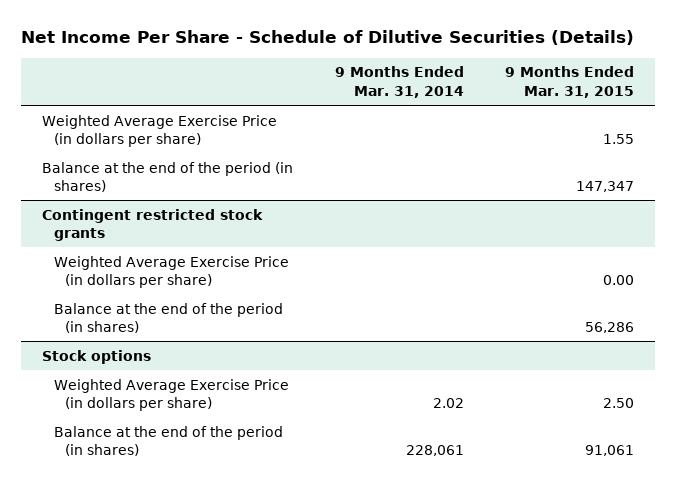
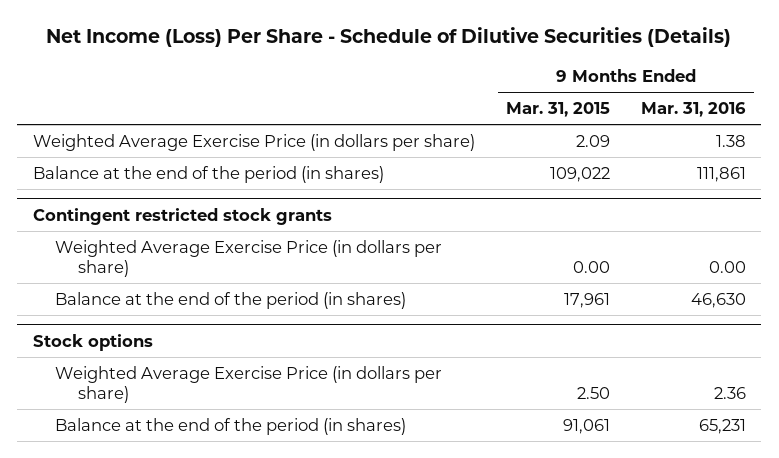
[21,30,635,46] Net Income Per Share - Schedule of Dilutive Securities (Details) -> [46,27,732,48] Net Income (Loss) Per Share - Schedule of Dilutive Securities (Details)
[334,66,464,98] 9 Months Ended Mar. 31, 2014 -> none
none -> [640,102,746,118] Mar. 31, 2016
[603,134,635,145] 1.55 -> [575,134,610,147] 2.09
[576,181,635,193] 147,347 -> [549,166,610,182] 109,022
[585,322,635,334] 56,286 -> [563,292,610,308] 17,961

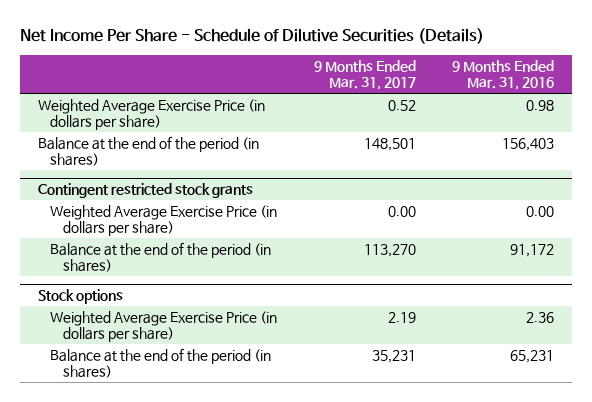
[46,27,732,48] Net Income (Loss) Per Share - Schedule of Dilutive Securities (Details) -> [20,28,485,45] Net Income Per Share - Schedule of Dilutive Securities (Details)
[505,102,610,118] Mar. 31, 2015 -> none
none -> [313,59,416,91] 9 Months Ended Mar. 31, 2017
[715,134,746,147] 1.38 -> [525,99,554,111] 0.98
[696,166,746,182] 111,861 -> [501,137,554,151] 156,403
[690,292,746,308] 46,630 -> [509,243,554,257] 91,172

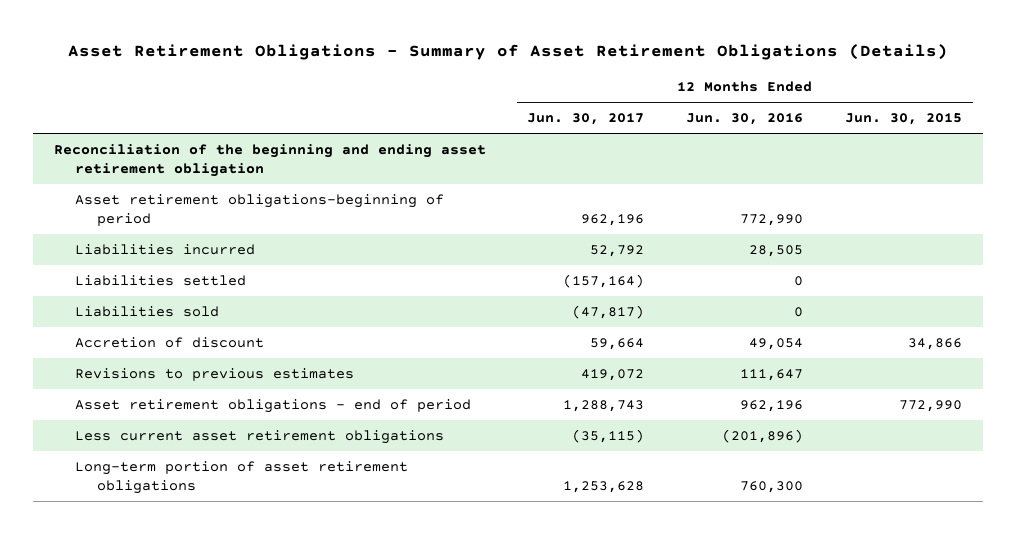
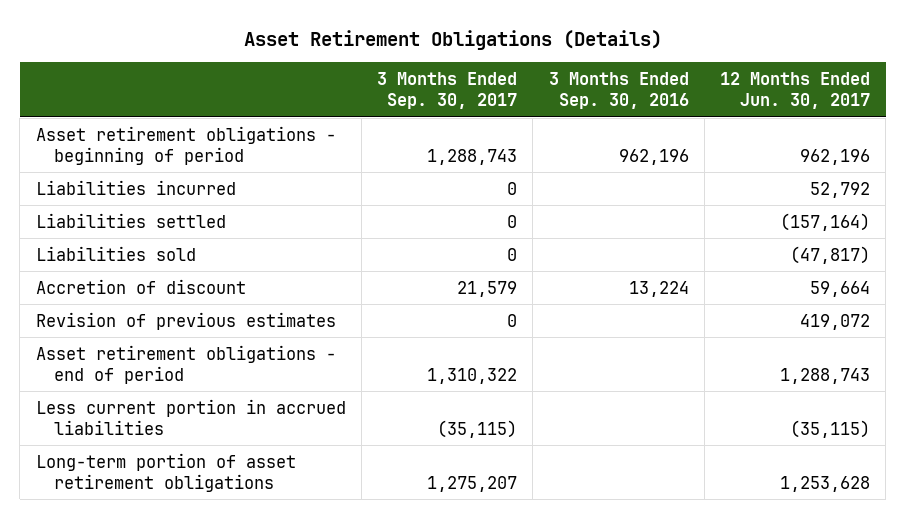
[67,43,948,60] Asset Retirement Obligations - Summary of Asset Retirement Obligations (Details) -> [243,29,662,50] Asset Retirement Obligations (Details)
[686,113,804,126] Jun. 30, 2016 -> none
[845,113,963,126] Jun. 30, 2015 -> none
none -> [377,72,518,110] 3 Months Ended Sep. 30, 2017
none -> [548,72,689,110] 3 Months Ended Sep. 30, 2016
[53,144,486,178] Reconciliation of the beginning and ending asset retirement obligation -> none
[75,194,445,227] Asset retirement obligations-beginning of period -> [35,125,336,165] Asset retirement obligations - beginning of period
[75,368,355,382] Revisions to previous estimates -> [35,311,336,330] Revision of previous estimates
[75,430,445,445] Less current asset retirement obligations -> [35,398,346,435] Less current portion in accrued liabilities

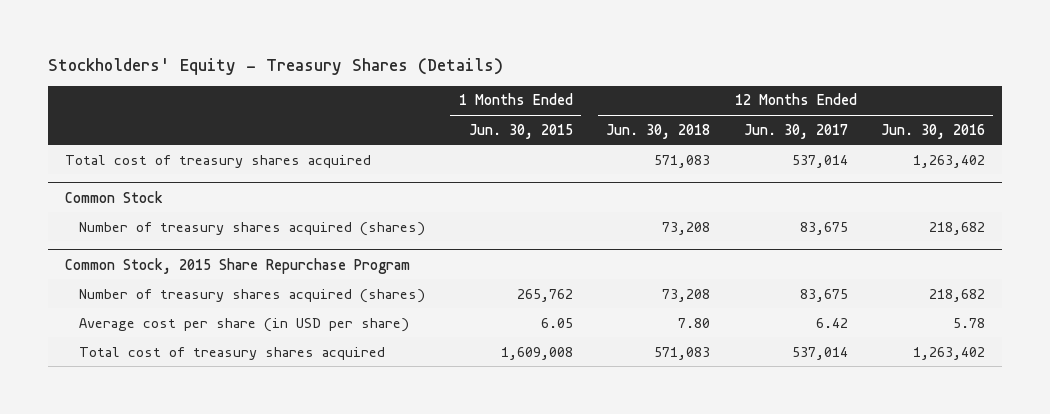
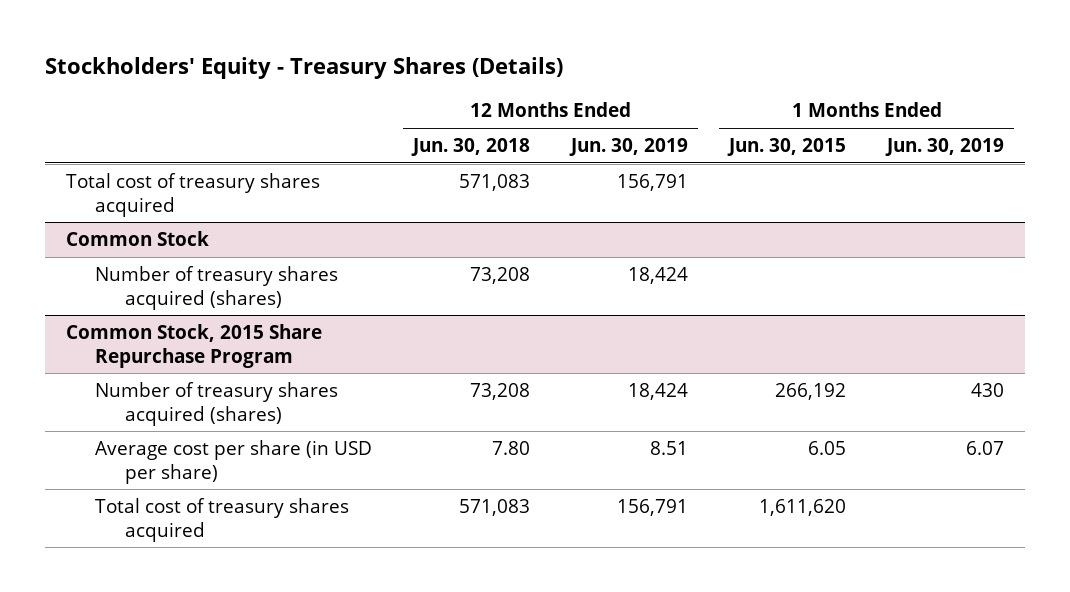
[743,123,848,139] Jun. 30, 2017 -> none
[880,123,985,139] Jun. 30, 2016 -> none
none -> [569,138,689,157] Jun. 30, 2019
none -> [885,138,1005,157] Jun. 30, 2019
[516,288,573,302] 265,762 -> [775,383,847,401] 266,192
[500,346,573,360] 1,609,008 -> [759,499,847,517] 1,611,620

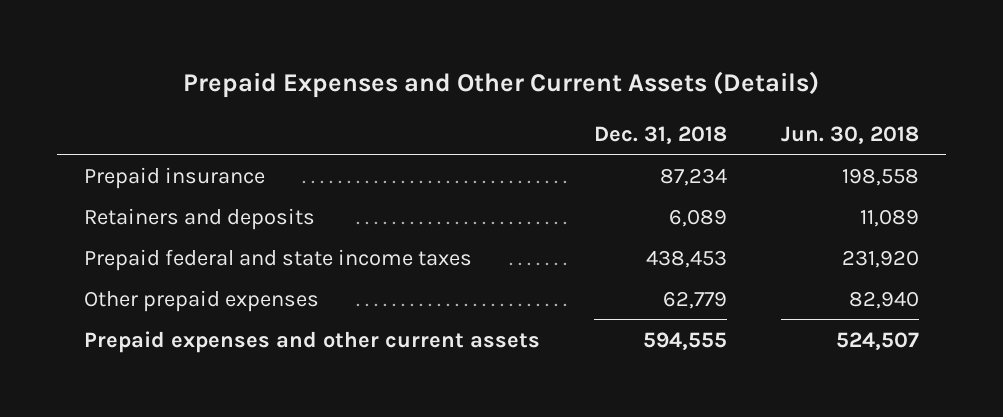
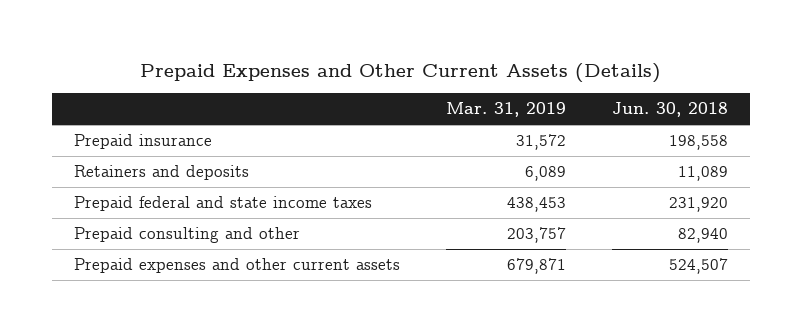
[593,125,727,144] Dec. 31, 2018 -> none
none -> [446,102,567,118] Mar. 31, 2019
[83,289,319,312] Other prepaid expenses -> [74,227,301,244] Prepaid consulting and other

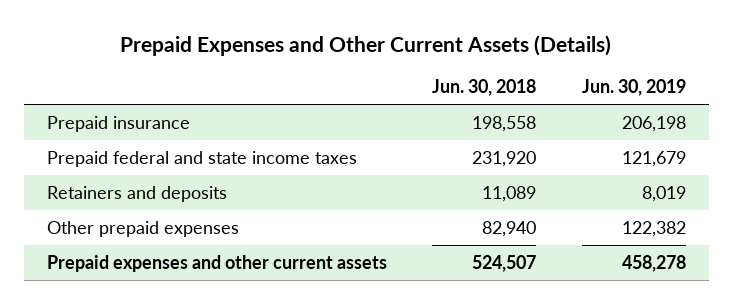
[446,102,567,118] Mar. 31, 2019 -> none
none -> [582,79,687,97] Jun. 30, 2019
[74,165,250,181] Retainers and deposits -> [46,185,227,202] Retainers and deposits
[74,227,301,244] Prepaid consulting and other -> [46,220,239,237] Other prepaid expenses

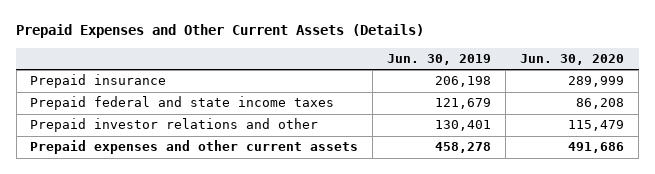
[432,79,537,97] Jun. 30, 2018 -> none
none -> [520,53,625,65] Jun. 30, 2020
[46,185,227,202] Retainers and deposits -> none
[46,220,239,237] Other prepaid expenses -> none
none -> [30,118,319,133] Prepaid investor relations and other

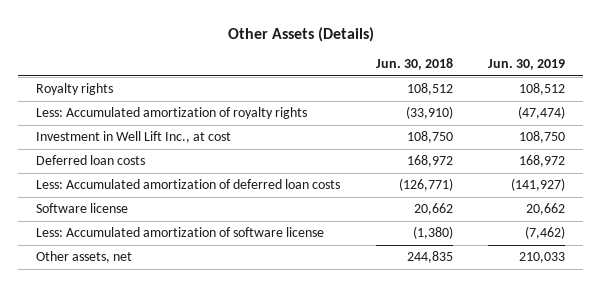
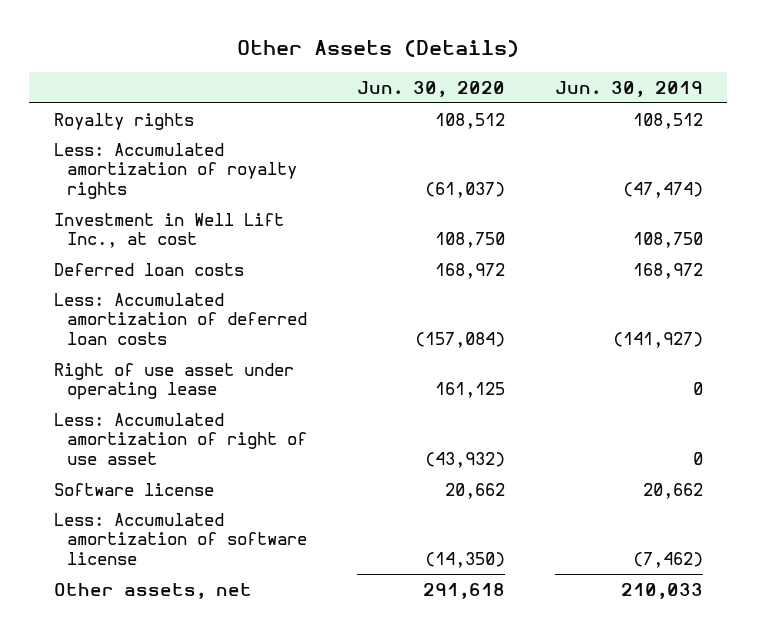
[375,58,453,71] Jun. 30, 2018 -> none
none -> [356,81,505,98] Jun. 30, 2020
none -> [54,362,295,401] Right of use asset under operating lease
none -> [54,412,308,465] Less: Accumulated amortization of right of use asset

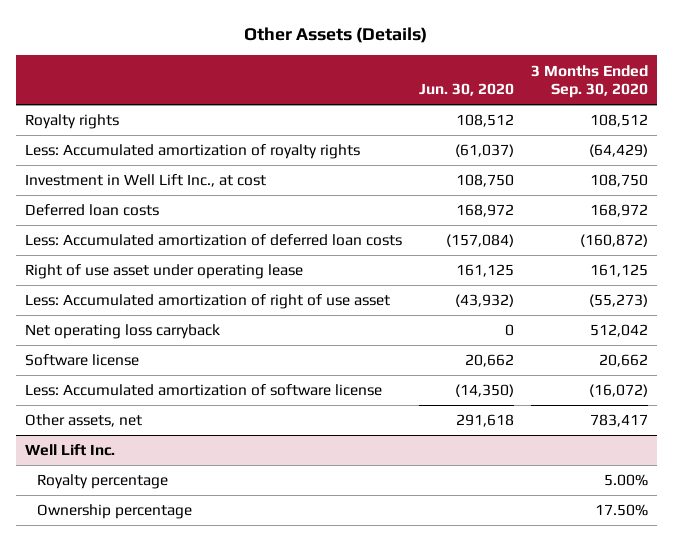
[554,81,703,98] Jun. 30, 2019 -> none
none -> [531,64,649,99] 3 Months Ended Sep. 30, 2020
none -> [24,324,220,340] Net operating loss carryback
none -> [24,444,115,457] Well Lift Inc.
none -> [37,474,169,490] Royalty percentage
none -> [37,504,193,520] Ownership percentage

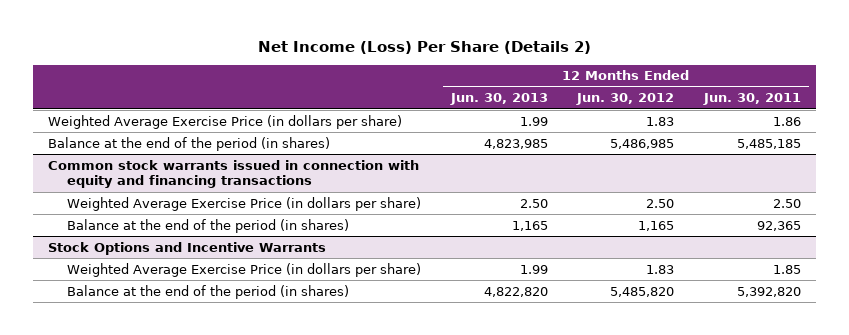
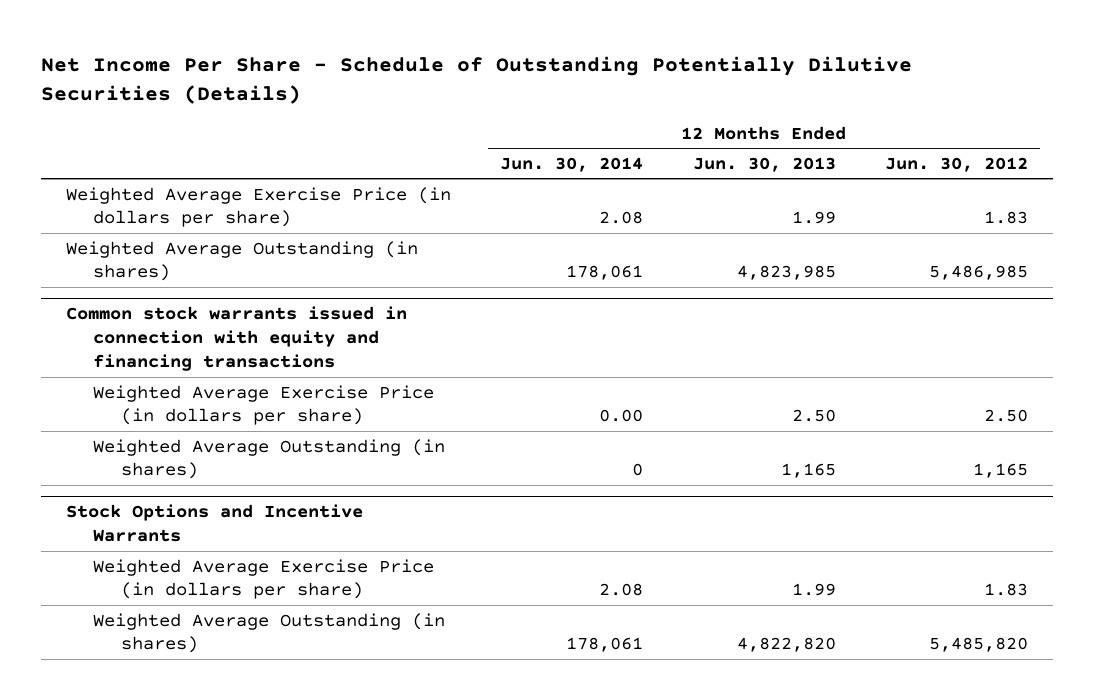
[257,41,591,55] Net Income (Loss) Per Share (Details 2) -> [41,55,913,104] Net Income Per Share - Schedule of Outstanding Potentially Dilutive Securities (Details)
[703,93,802,106] Jun. 30, 2011 -> none
none -> [500,157,644,173] Jun. 30, 2014
[47,136,330,151] Balance at the end of the period (in shares) -> [66,240,419,282] Weighted Average Outstanding (in shares)
[66,218,349,233] Balance at the end of the period (in shares) -> [93,438,446,480] Weighted Average Outstanding (in shares)
[66,284,349,299] Balance at the end of the period (in shares) -> [93,612,446,654] Weighted Average Outstanding (in shares)

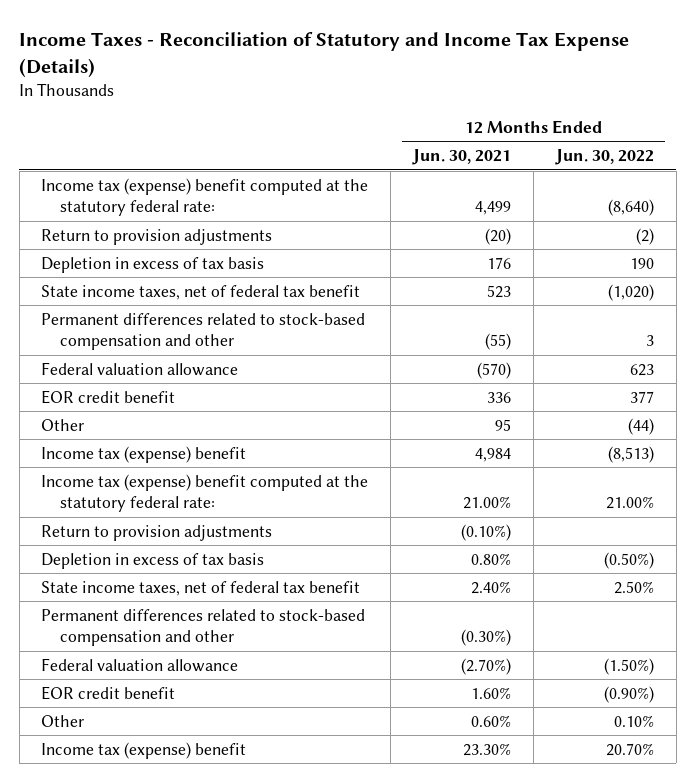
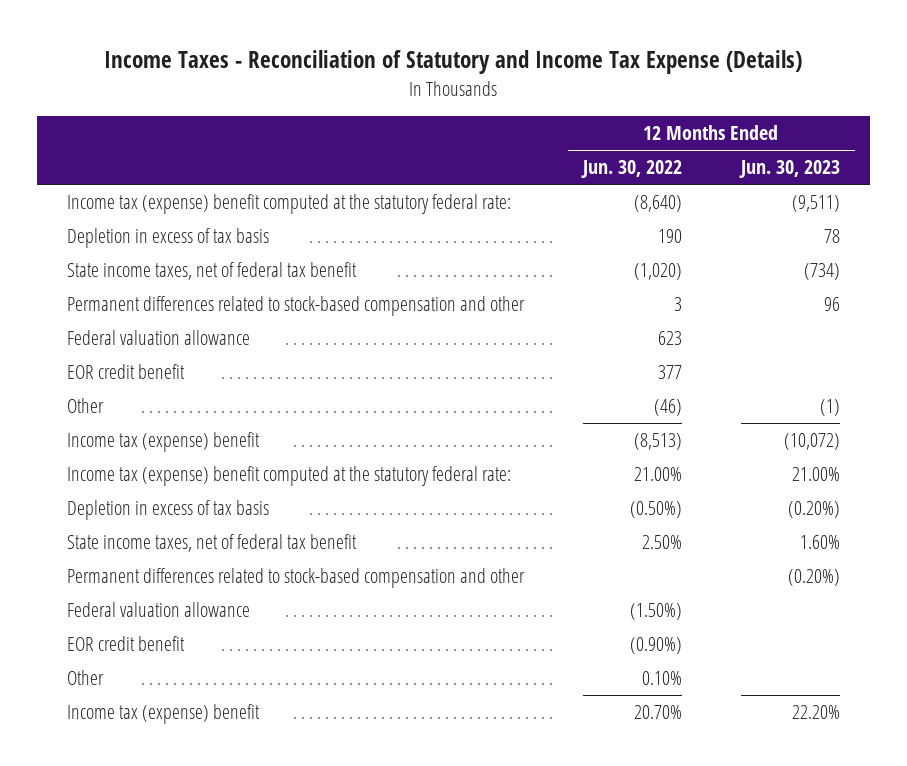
[412,149,512,166] Jun. 30, 2021 -> none
none -> [739,160,841,179] Jun. 30, 2023
[41,228,273,245] Return to provision adjustments -> none
[627,417,654,435] (44) -> [653,399,682,417] (46)
[41,524,273,541] Return to provision adjustments -> none

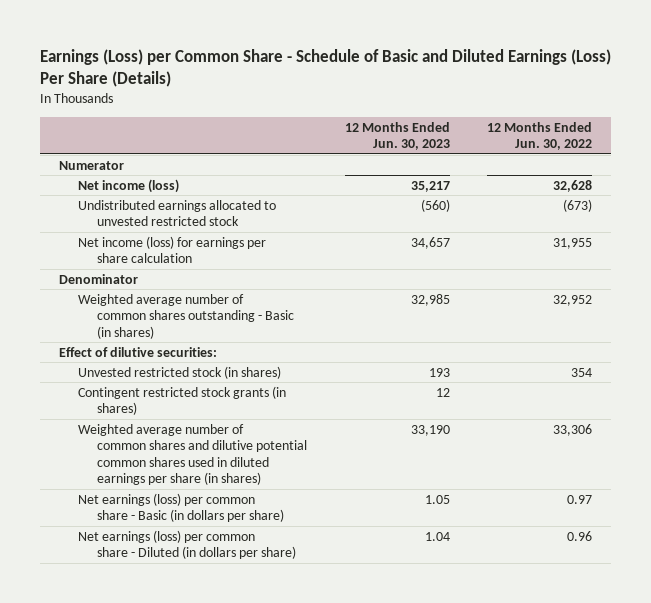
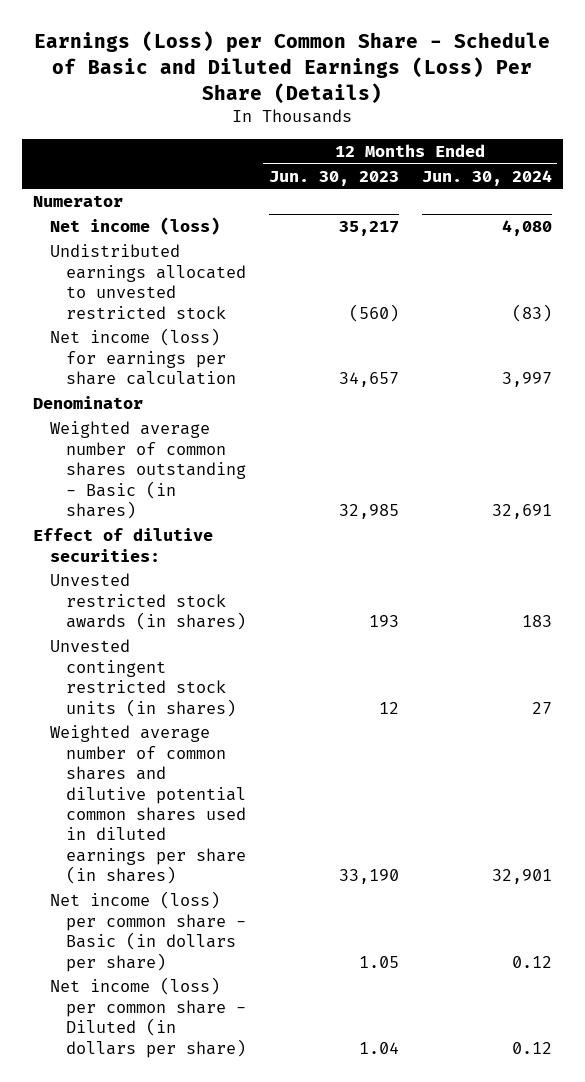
[487,121,593,151] 12 Months Ended Jun. 30, 2022 -> none
none -> [421,169,552,186] Jun. 30, 2024
[77,365,281,379] Unvested restricted stock (in shares) -> [49,573,247,631] Unvested restricted stock awards (in shares)
[77,385,286,416] Contingent restricted stock grants (in shares) -> [49,639,237,717] Unvested contingent restricted stock units (in shares)
[77,492,285,523] Net earnings (loss) per common share - Basic (in dollars per share) -> [49,891,247,972] Net income (loss) per common share - Basic (in dollars per share)
[77,529,297,560] Net earnings (loss) per common share - Diluted (in dollars per share) -> [49,977,247,1058] Net income (loss) per common share - Diluted (in dollars per share)

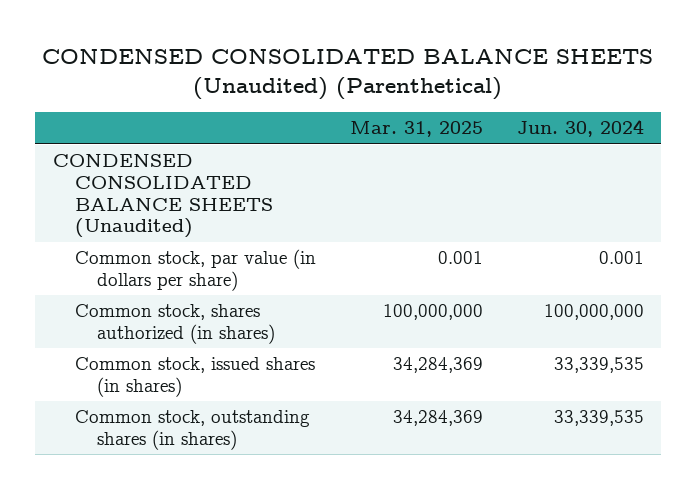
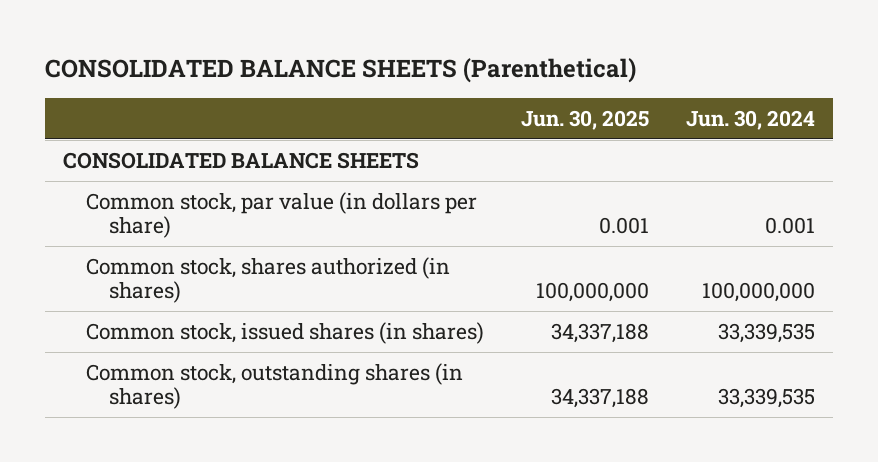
[42,49,654,101] CONDENSED CONSOLIDATED BALANCE SHEETS (Unaudited) (Parenthetical) -> [44,58,636,84] CONSOLIDATED BALANCE SHEETS (Parenthetical)
[349,121,483,138] Mar. 31, 2025 -> none
none -> [520,109,649,130] Jun. 30, 2025
[52,154,273,239] CONDENSED CONSOLIDATED BALANCE SHEETS (Unaudited) -> [63,151,420,169] CONSOLIDATED BALANCE SHEETS

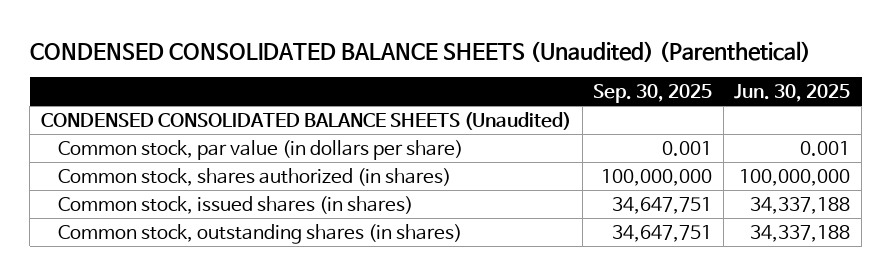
[44,58,636,84] CONSOLIDATED BALANCE SHEETS (Parenthetical) -> [29,40,811,62] CONDENSED CONSOLIDATED BALANCE SHEETS (Unaudited) (Parenthetical)
[685,109,815,130] Jun. 30, 2024 -> none
none -> [593,83,713,103] Sep. 30, 2025
[63,151,420,169] CONSOLIDATED BALANCE SHEETS -> [40,111,571,130] CONDENSED CONSOLIDATED BALANCE SHEETS (Unaudited)

